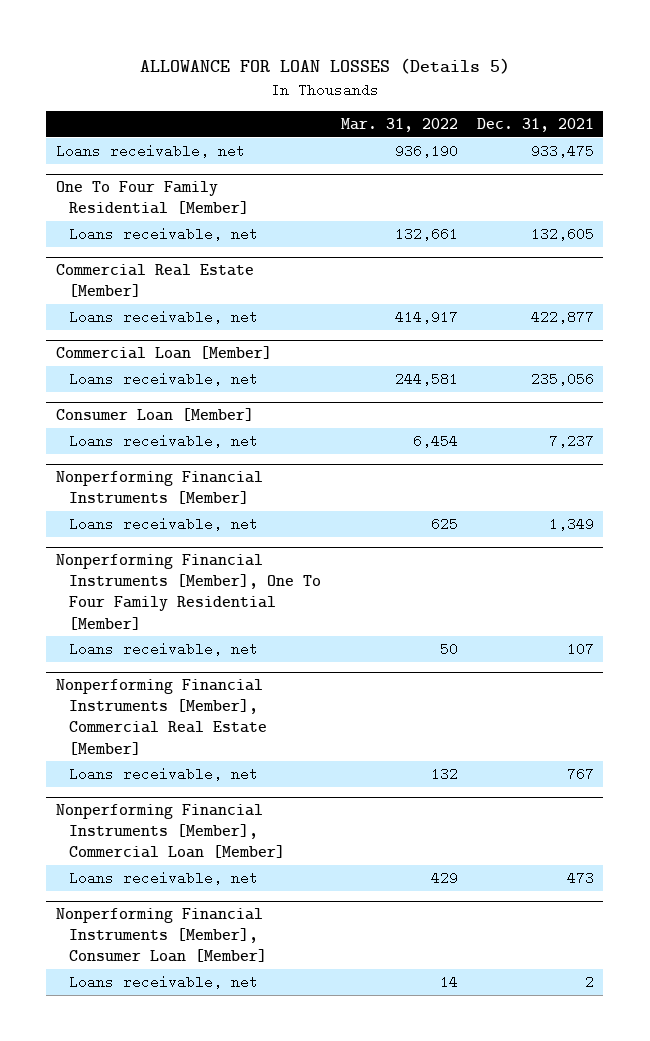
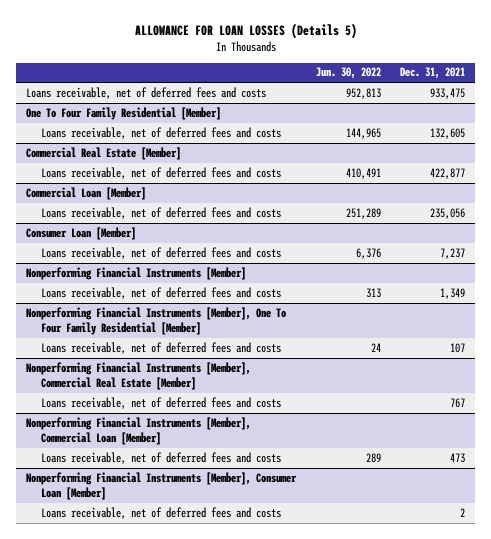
[340,118,458,133] Mar. 31, 2022 -> none
none -> [315,67,381,80] Jun. 30, 2022
[56,143,246,158] Loans receivable, net -> [25,86,266,99] Loans receivable, net of deferred fees and costs
[69,226,259,241] Loans receivable, net -> [40,126,281,139] Loans receivable, net of deferred fees and costs
[69,309,259,324] Loans receivable, net -> [40,166,281,179] Loans receivable, net of deferred fees and costs
[69,371,259,386] Loans receivable, net -> [40,206,281,219] Loans receivable, net of deferred fees and costs
[69,433,259,448] Loans receivable, net -> [40,246,281,259] Loans receivable, net of deferred fees and costs
[69,516,259,531] Loans receivable, net -> [40,286,281,299] Loans receivable, net of deferred fees and costs
[69,641,259,656] Loans receivable, net -> [40,341,281,354] Loans receivable, net of deferred fees and costs
[69,766,259,781] Loans receivable, net -> [40,396,281,409] Loans receivable, net of deferred fees and costs
[69,870,259,885] Loans receivable, net -> [40,451,281,464] Loans receivable, net of deferred fees and costs
[69,974,259,989] Loans receivable, net -> [40,506,281,519] Loans receivable, net of deferred fees and costs

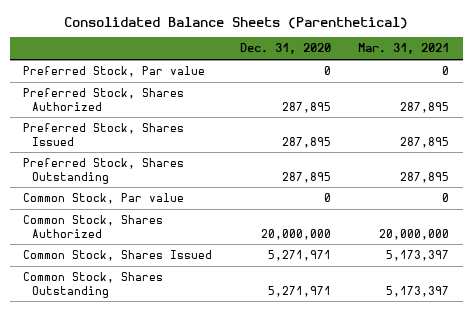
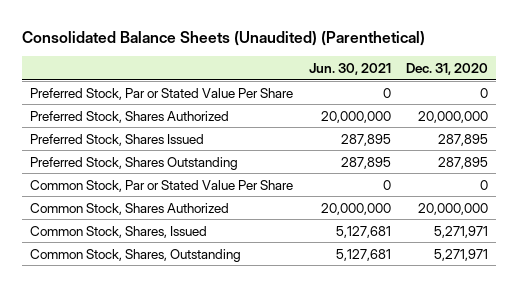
[64,16,409,29] Consolidated Balance Sheets (Parenthetical) -> [22,31,426,47] Consolidated Balance Sheets (Unaudited) (Parenthetical)
[358,43,450,55] Mar. 31, 2021 -> none
none -> [308,62,391,75] Jun. 30, 2021
[23,65,206,77] Preferred Stock, Par value -> [30,87,294,100] Preferred Stock, Par or Stated Value Per Share
[281,101,331,113] 287,895 -> [418,110,489,123] 20,000,000
[23,192,185,204] Common Stock, Par value -> [30,179,294,192] Common Stock, Par or Stated Value Per Share
[23,249,213,261] Common Stock, Shares Issued -> [30,225,208,238] Common Stock, Shares, Issued
[23,271,164,298] Common Stock, Shares Outstanding -> [30,248,242,262] Common Stock, Shares, Outstanding

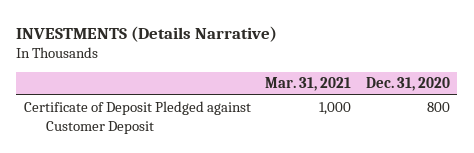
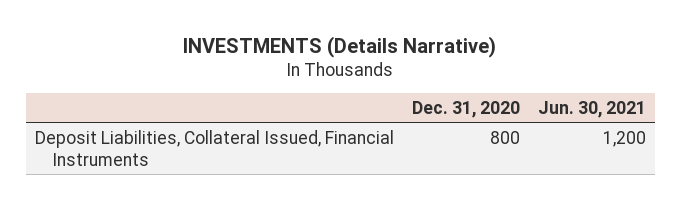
[265,77,352,92] Mar. 31, 2021 -> none
none -> [537,100,646,118] Jun. 30, 2021
[23,101,251,134] Certificate of Deposit Pledged against Customer Deposit -> [34,129,394,166] Deposit Liabilities, Collateral Issued, Financial Instruments

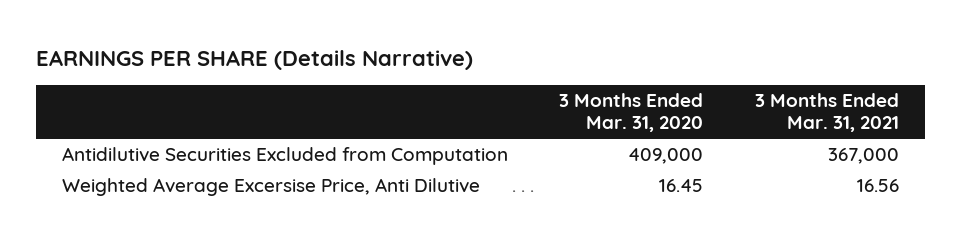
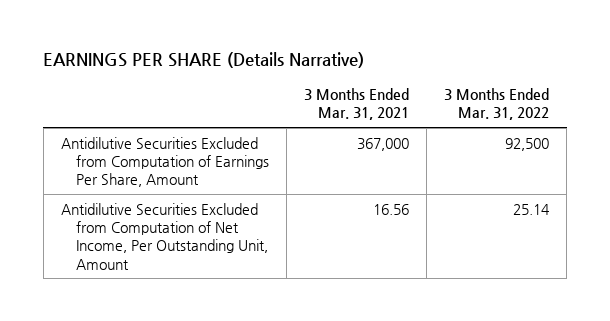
[559,93,704,133] 3 Months Ended Mar. 31, 2020 -> none
none -> [444,87,550,121] 3 Months Ended Mar. 31, 2022
[61,147,508,166] Antidilutive Securities Excluded from Computation -> [60,136,270,188] Antidilutive Securities Excluded from Computation of Earnings Per Share, Amount
[61,178,480,197] Weighted Average Excersise Price, Anti Dilutive -> [60,202,269,270] Antidilutive Securities Excluded from Computation of Net Income, Per Outstanding Unit, Amount

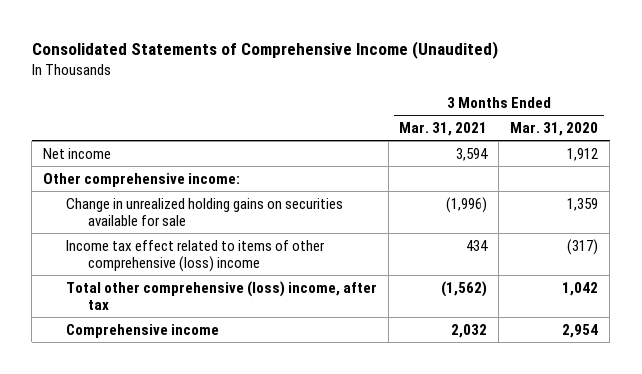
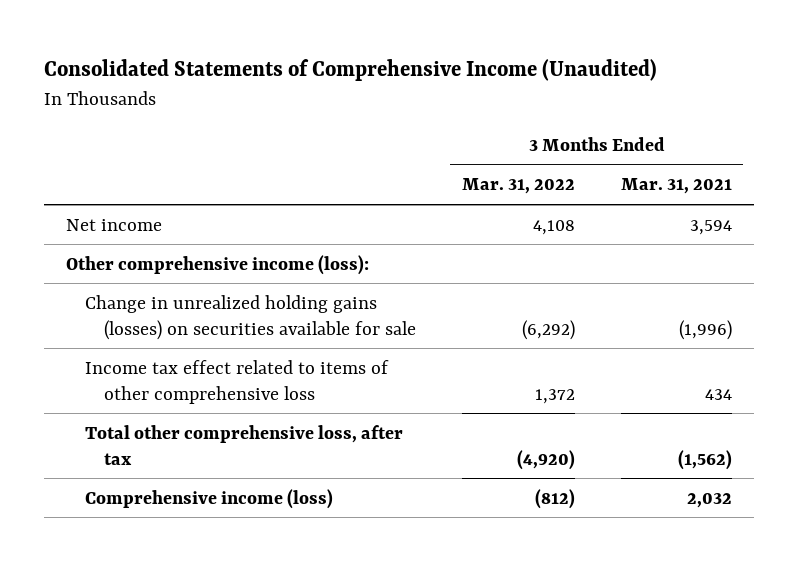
[510,122,599,137] Mar. 31, 2020 -> none
none -> [461,178,575,195] Mar. 31, 2022
[43,172,241,187] Other comprehensive income: -> [66,254,370,275] Other comprehensive income (loss):
[65,197,343,227] Change in unrealized holding gains on securities available for sale -> [85,294,417,340] Change in unrealized holding gains (losses) on securities available for sale
[65,239,325,273] Income tax effect related to items of other comprehensive (loss) income -> [85,359,390,404] Income tax effect related to items of other comprehensive loss
[65,280,377,311] Total other comprehensive (loss) income, after tax -> [85,424,404,465] Total other comprehensive loss, after tax
[65,323,219,338] Comprehensive income -> [85,488,334,509] Comprehensive income (loss)

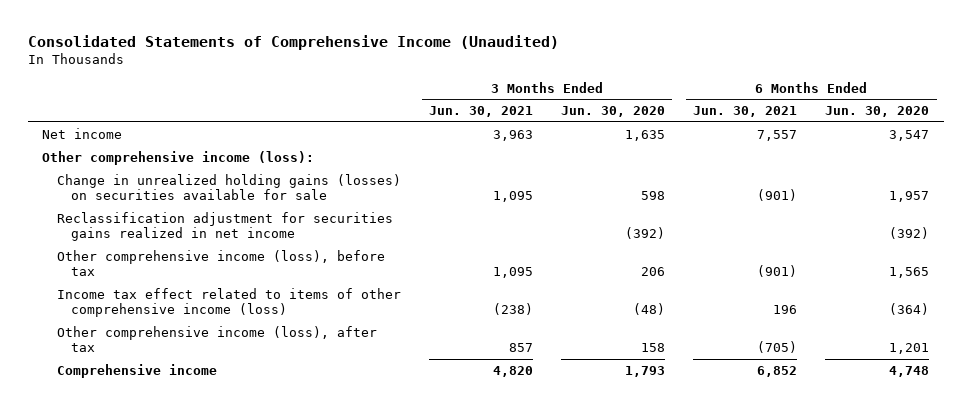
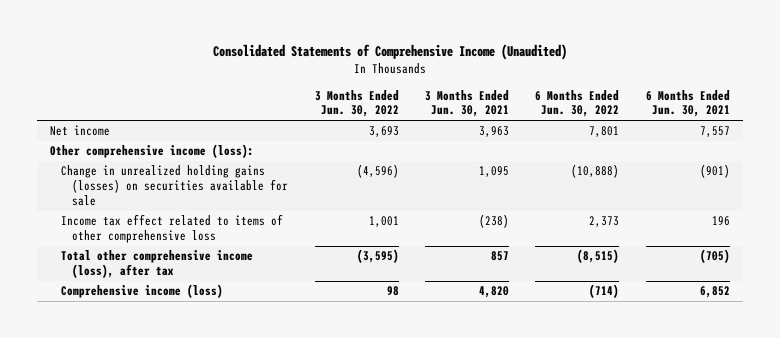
[561,106,666,118] Jun. 30, 2020 -> none
[825,106,930,118] Jun. 30, 2020 -> none
none -> [314,89,399,118] 3 Months Ended Jun. 30, 2022
none -> [535,89,620,118] 6 Months Ended Jun. 30, 2022
[56,211,393,242] Reclassification adjustment for securities gains realized in net income -> none
[56,249,385,277] Other comprehensive income (loss), before tax -> none
[56,287,401,318] Income tax effect related to items of other comprehensive income (loss) -> [61,214,284,244] Income tax effect related to items of other comprehensive loss
[56,325,377,353] Other comprehensive income (loss), after tax -> [61,250,254,279] Total other comprehensive income (loss), after tax
[56,363,217,378] Comprehensive income -> [61,284,224,299] Comprehensive income (loss)

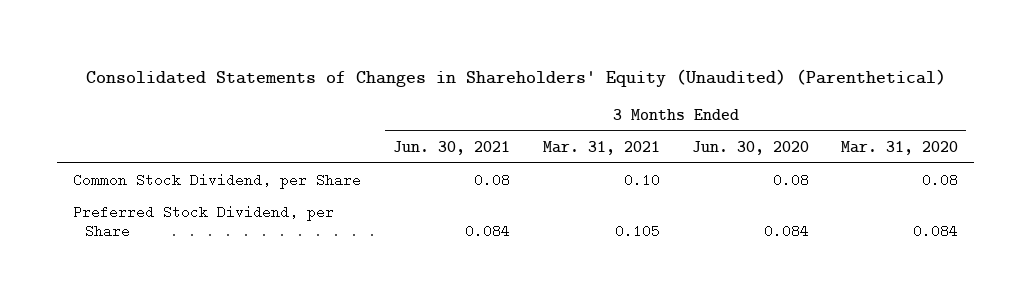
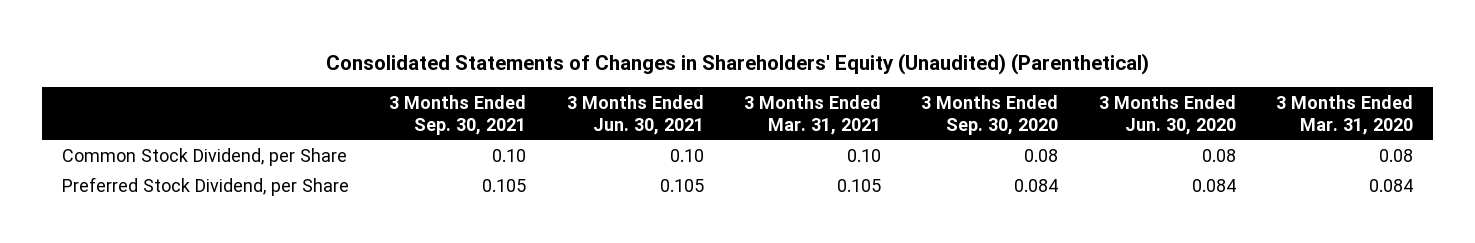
none -> [389,94,527,135] 3 Months Ended Sep. 30, 2021
none -> [921,94,1059,135] 3 Months Ended Sep. 30, 2020
[474,172,511,187] 0.08 -> [669,149,704,163] 0.10
[465,224,511,239] 0.084 -> [659,179,704,193] 0.105

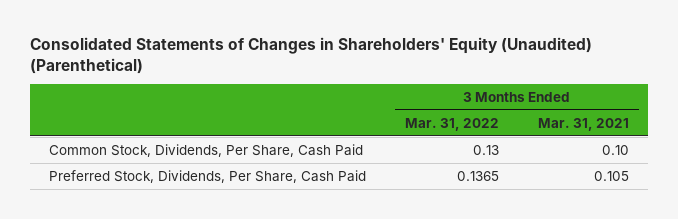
[389,94,527,135] 3 Months Ended Sep. 30, 2021 -> none
[566,94,704,135] 3 Months Ended Jun. 30, 2021 -> none
[921,94,1059,135] 3 Months Ended Sep. 30, 2020 -> none
[1098,94,1236,135] 3 Months Ended Jun. 30, 2020 -> none
[1275,94,1413,135] 3 Months Ended Mar. 31, 2020 -> none
none -> [404,117,499,131] Mar. 31, 2022
[62,148,348,167] Common Stock Dividend, per Share -> [49,143,364,157] Common Stock, Dividends, Per Share, Cash Paid
[62,177,350,197] Preferred Stock Dividend, per Share -> [49,169,367,183] Preferred Stock, Dividends, Per Share, Cash Paid

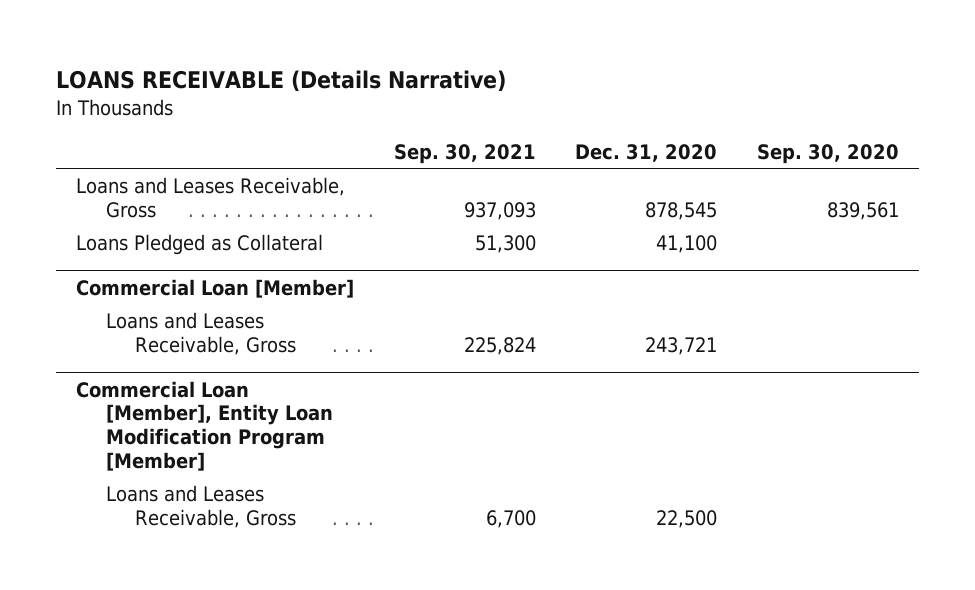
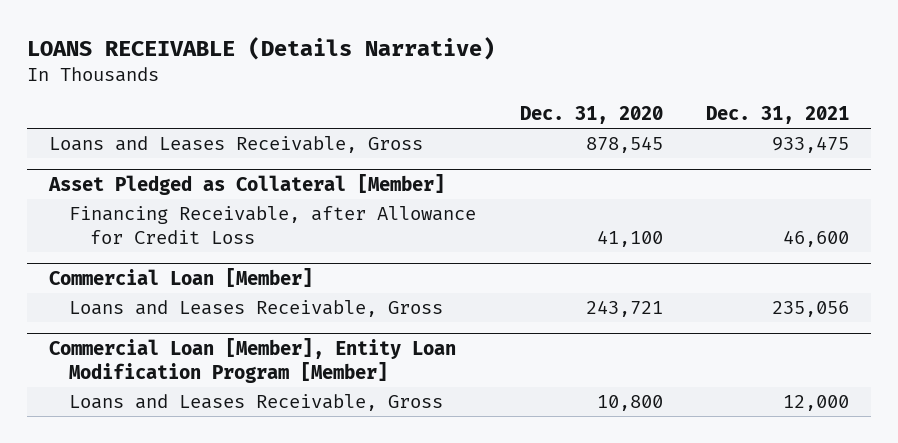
[393,143,536,164] Sep. 30, 2021 -> none
[757,143,900,164] Sep. 30, 2020 -> none
none -> [705,106,849,125] Dec. 31, 2021
none -> [47,173,445,195] Asset Pledged as Collateral [Member]
[76,233,324,255] Loans Pledged as Collateral -> [69,205,477,244] Financing Receivable, after Allowance for Credit Loss
[656,509,718,528] 22,500 -> [596,394,663,411] 10,800

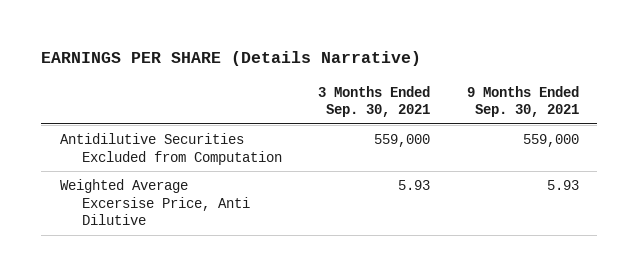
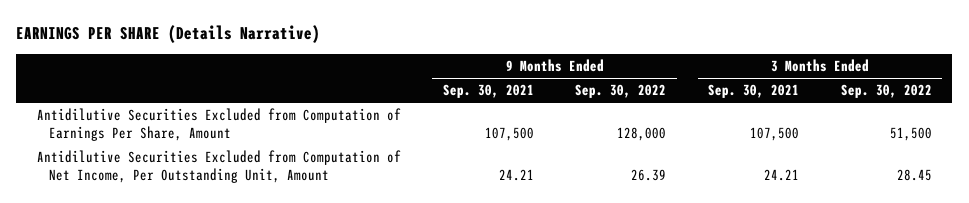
none -> [575,84,667,99] Sep. 30, 2022
none -> [840,84,932,99] Sep. 30, 2022
[59,179,250,226] Weighted Average Excersise Price, Anti Dilutive -> none
[59,133,282,165] Antidilutive Securities Excluded from Computation -> [37,108,402,142] Antidilutive Securities Excluded from Computation of Earnings Per Share, Amount
[374,134,431,148] 559,000 -> [749,127,799,142] 107,500
[522,134,579,148] 559,000 -> [484,127,534,142] 107,500
none -> [37,150,402,184] Antidilutive Securities Excluded from Computation of Net Income, Per Outstanding Unit, Amount

